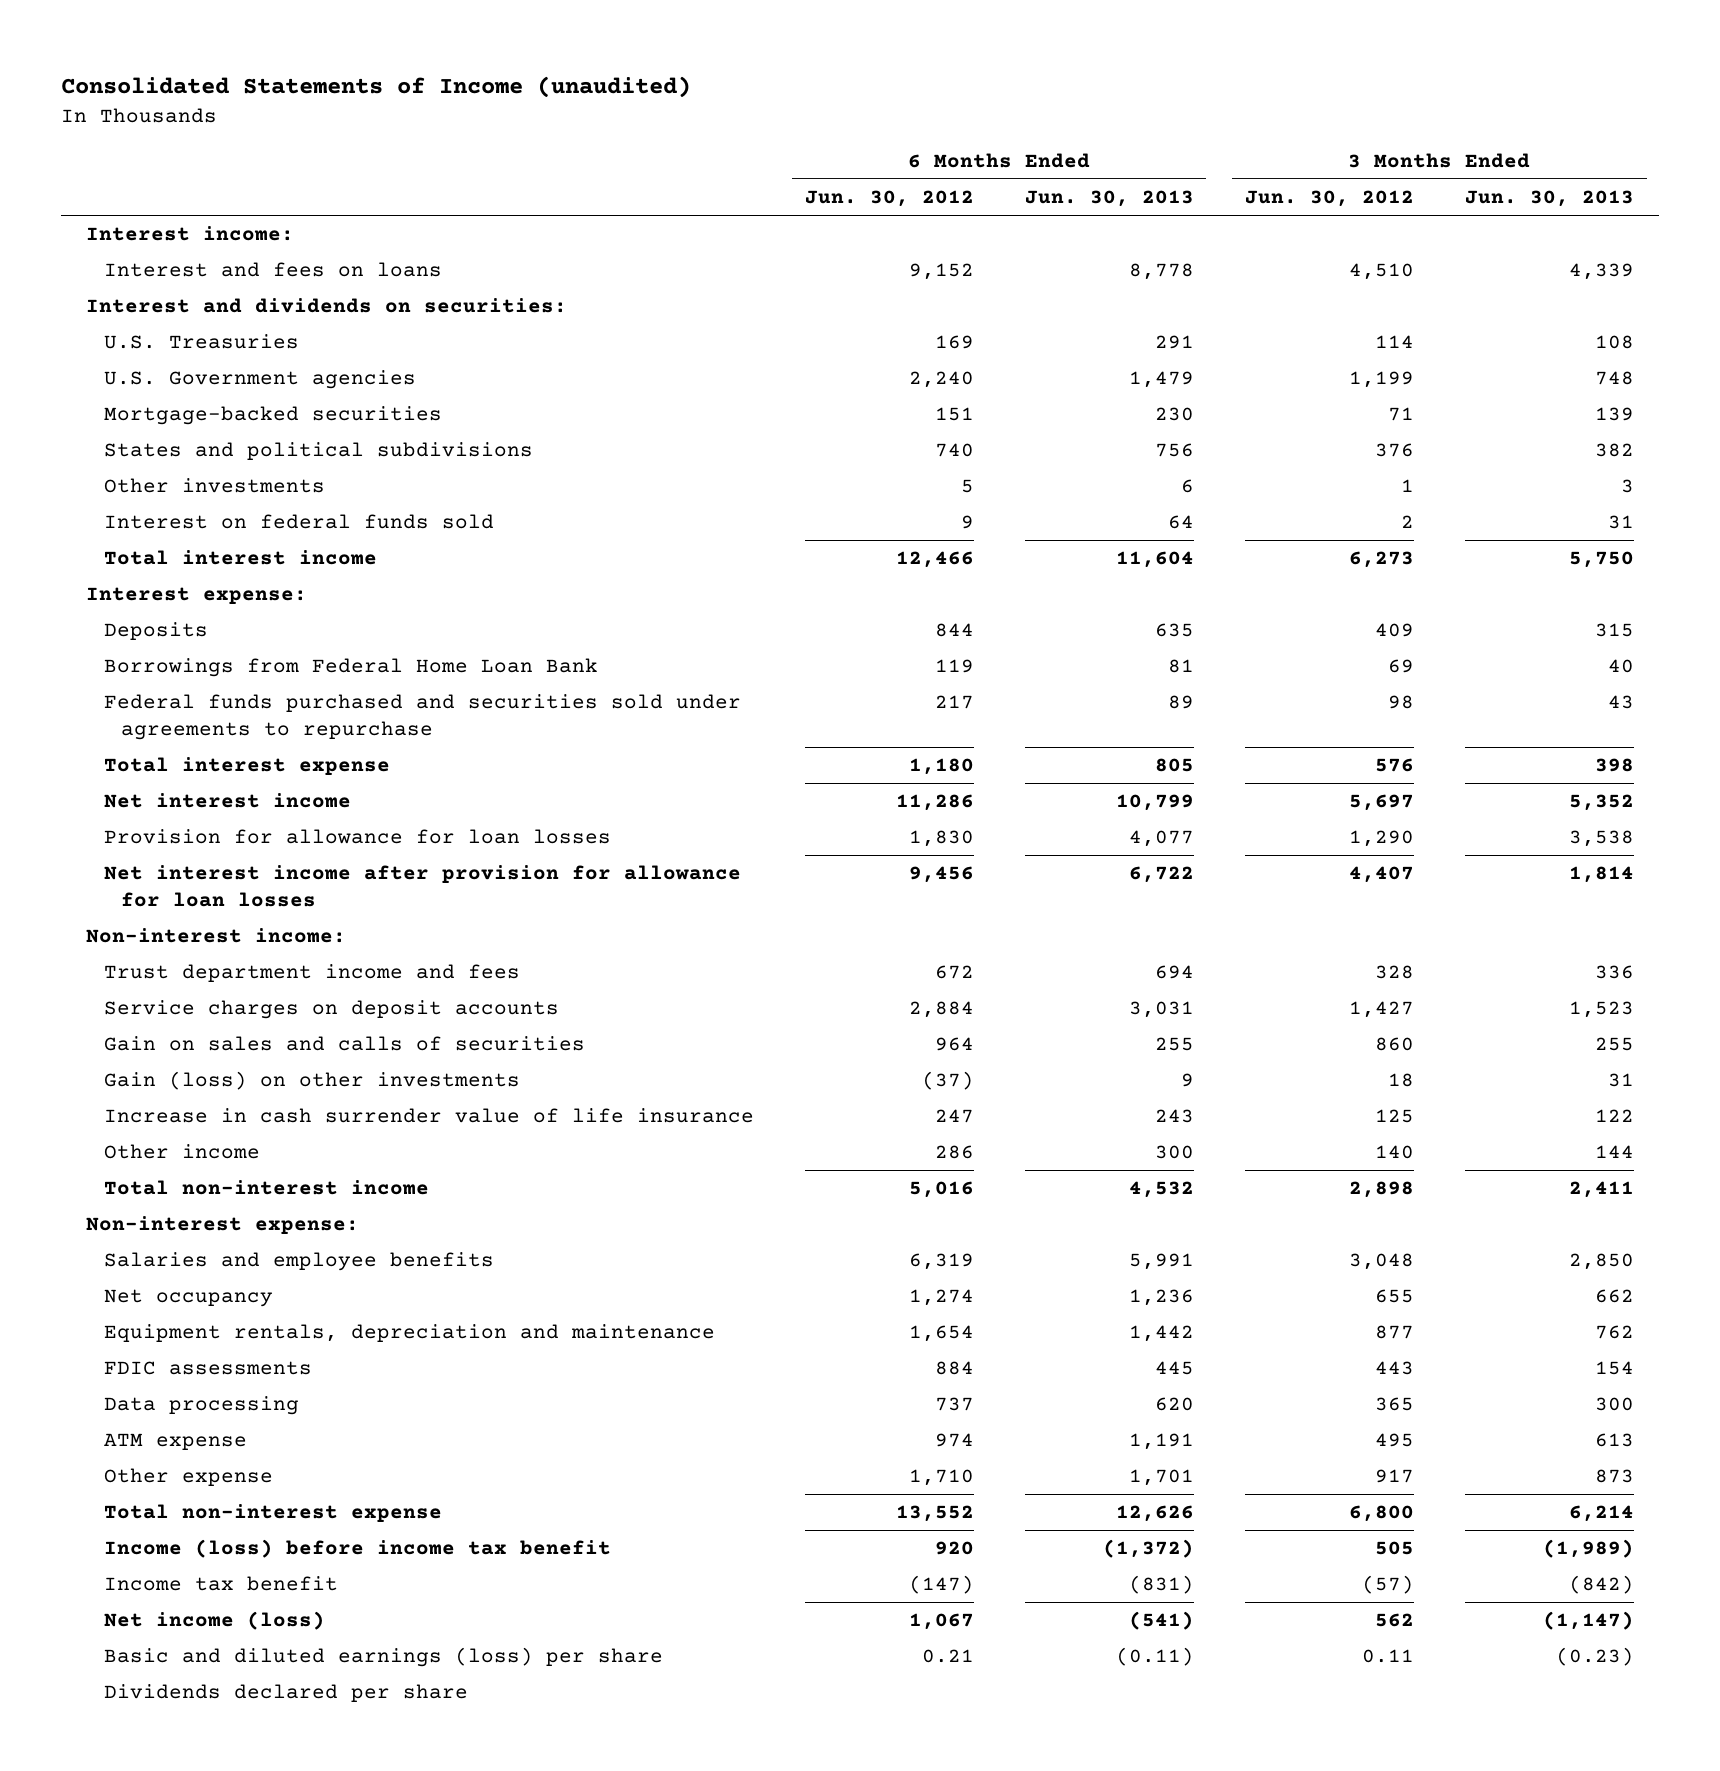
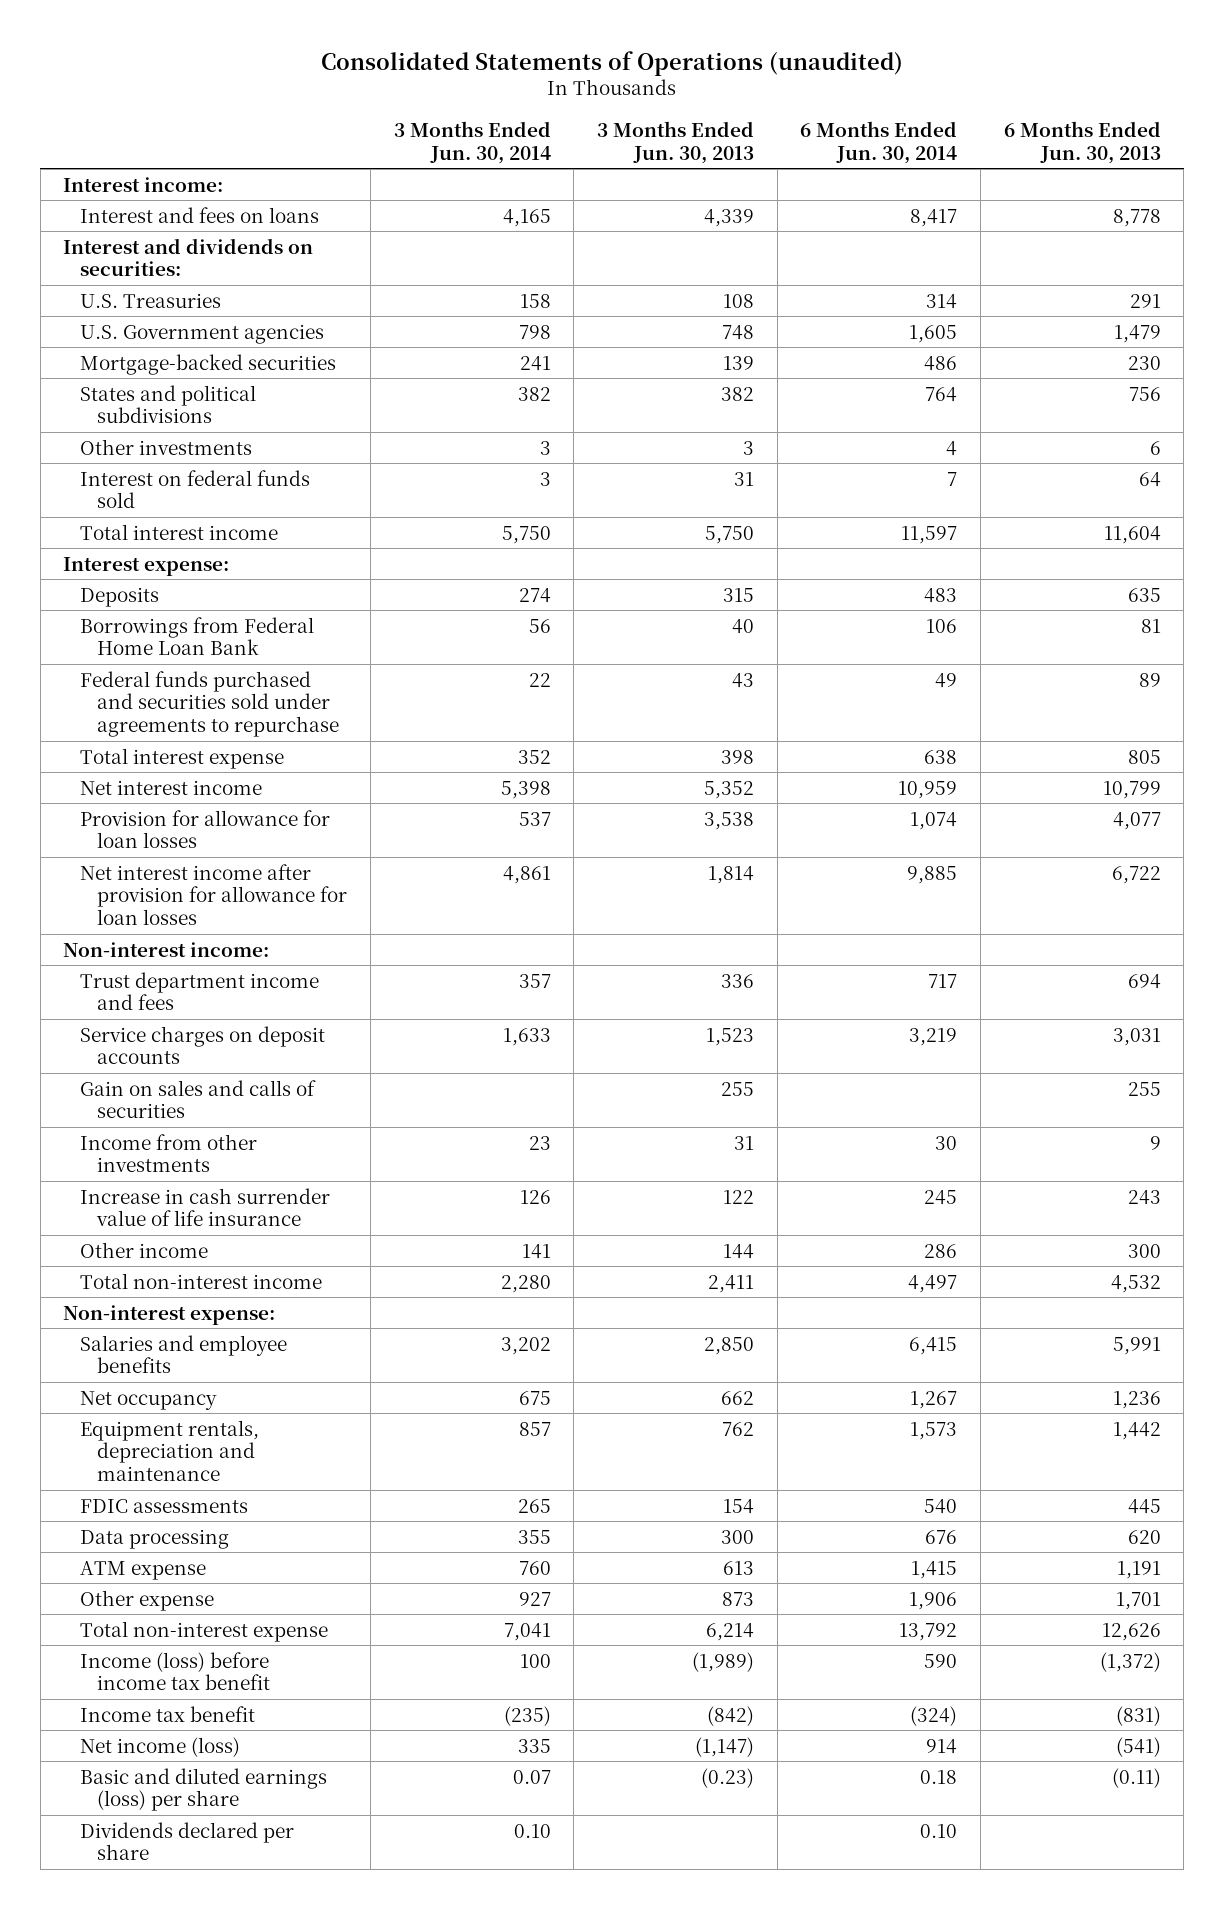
[60,76,691,99] Consolidated Statements of Income (unaudited) -> [321,50,904,76] Consolidated Statements of Operations (unaudited)
[804,190,974,208] Jun. 30, 2012 -> none
[1244,190,1414,208] Jun. 30, 2012 -> none
none -> [393,120,551,164] 3 Months Ended Jun. 30, 2014
none -> [800,120,958,164] 6 Months Ended Jun. 30, 2014
[103,1071,520,1091] Gain (loss) on other investments -> [80,1133,258,1173] Income from other investments

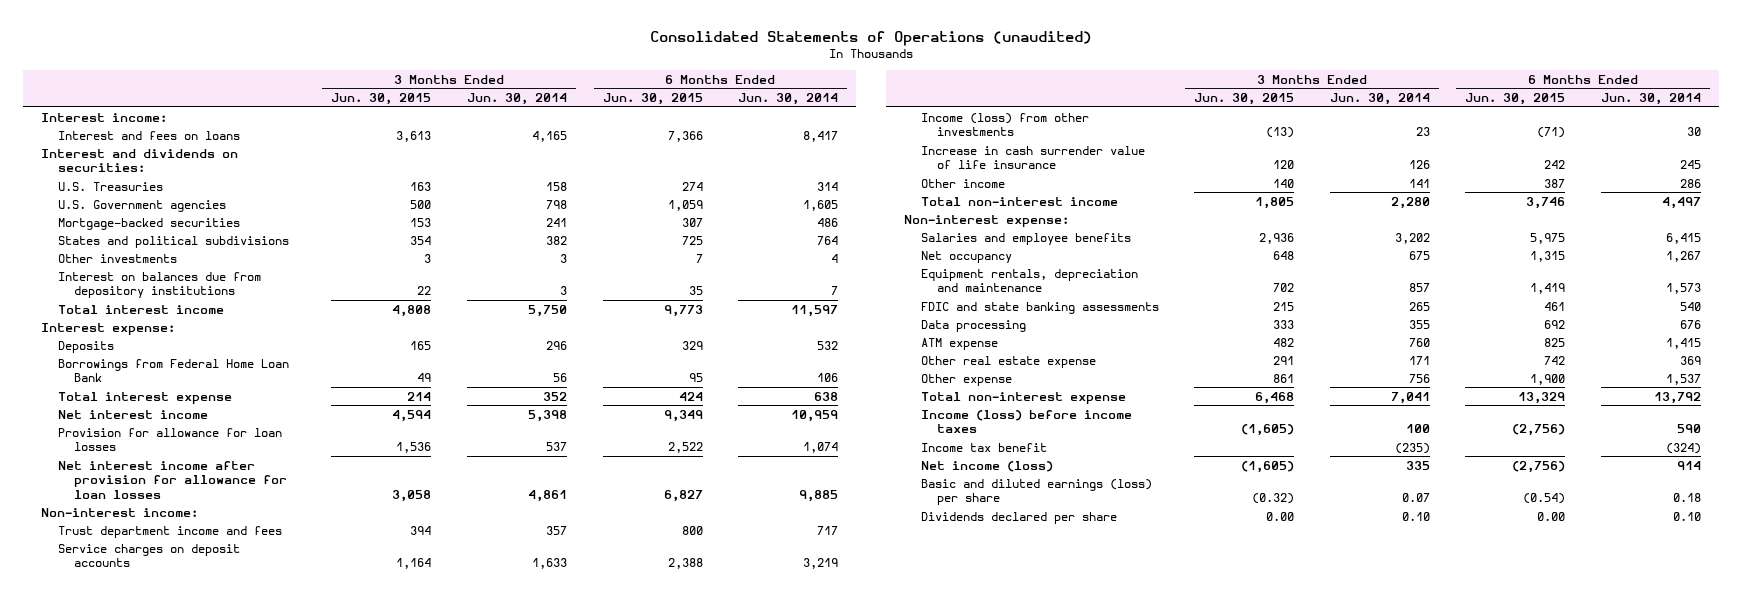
[597,120,755,164] 3 Months Ended Jun. 30, 2013 -> none
[1003,120,1161,164] 6 Months Ended Jun. 30, 2013 -> none
none -> [331,93,432,106] Jun. 30, 2015
none -> [602,93,703,106] Jun. 30, 2015
[80,469,311,509] Interest on federal funds sold -> none
none -> [57,271,261,299] Interest on balances due from depository institutions
[518,587,551,603] 274 -> [545,340,567,350] 296
[924,587,958,603] 483 -> [817,340,839,350] 532
[80,670,340,738] Federal funds purchased and securities sold under agreements to repurchase -> none
[80,1079,317,1119] Gain on sales and calls of securities -> none
[80,1133,258,1173] Income from other investments -> [920,112,1089,137] Income (loss) from other investments
[80,1498,249,1513] FDIC assessments -> [920,301,1159,314] FDIC and state banking assessments
none -> [920,355,1096,368] Other real estate expense
[518,1591,551,1606] 927 -> [1408,373,1430,383] 756
[909,1591,958,1610] 1,906 -> [1666,373,1702,385] 1,537
[80,1651,271,1691] Income (loss) before income tax benefit -> [920,409,1132,434] Income (loss) before income taxes

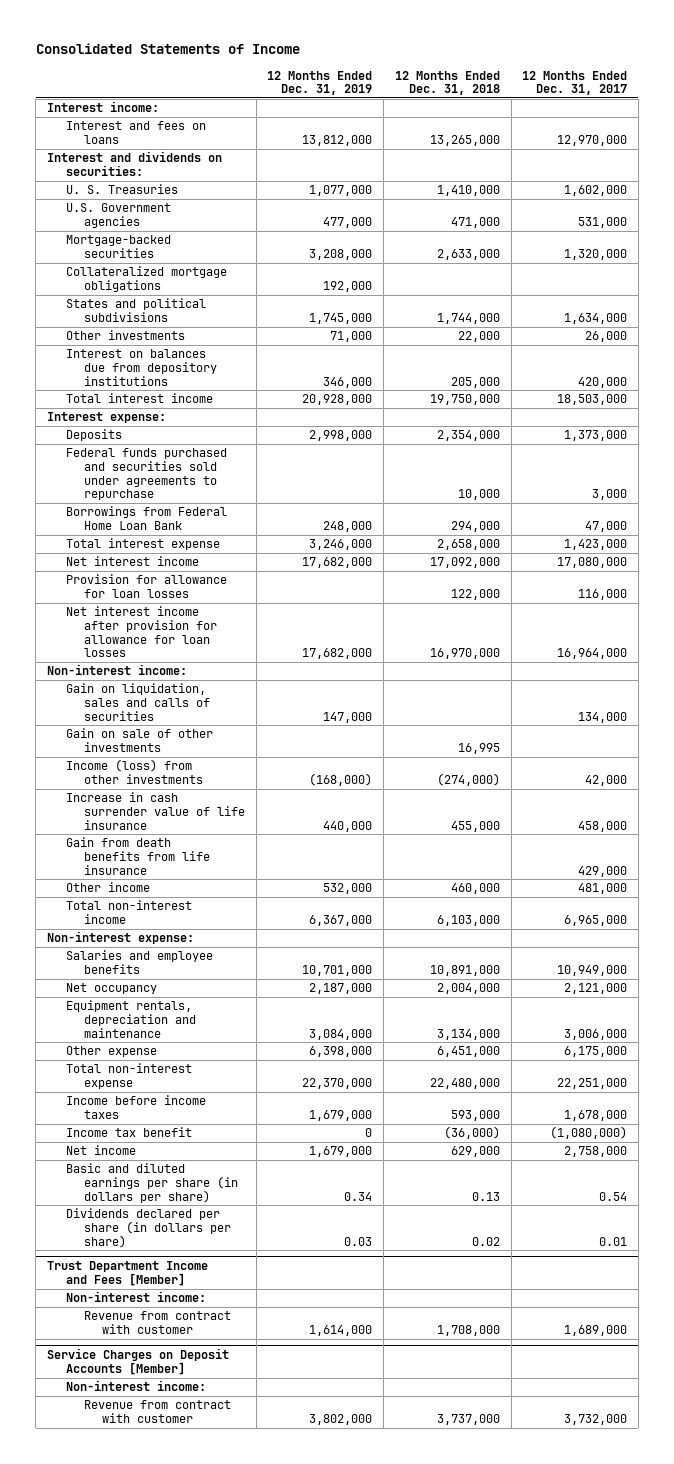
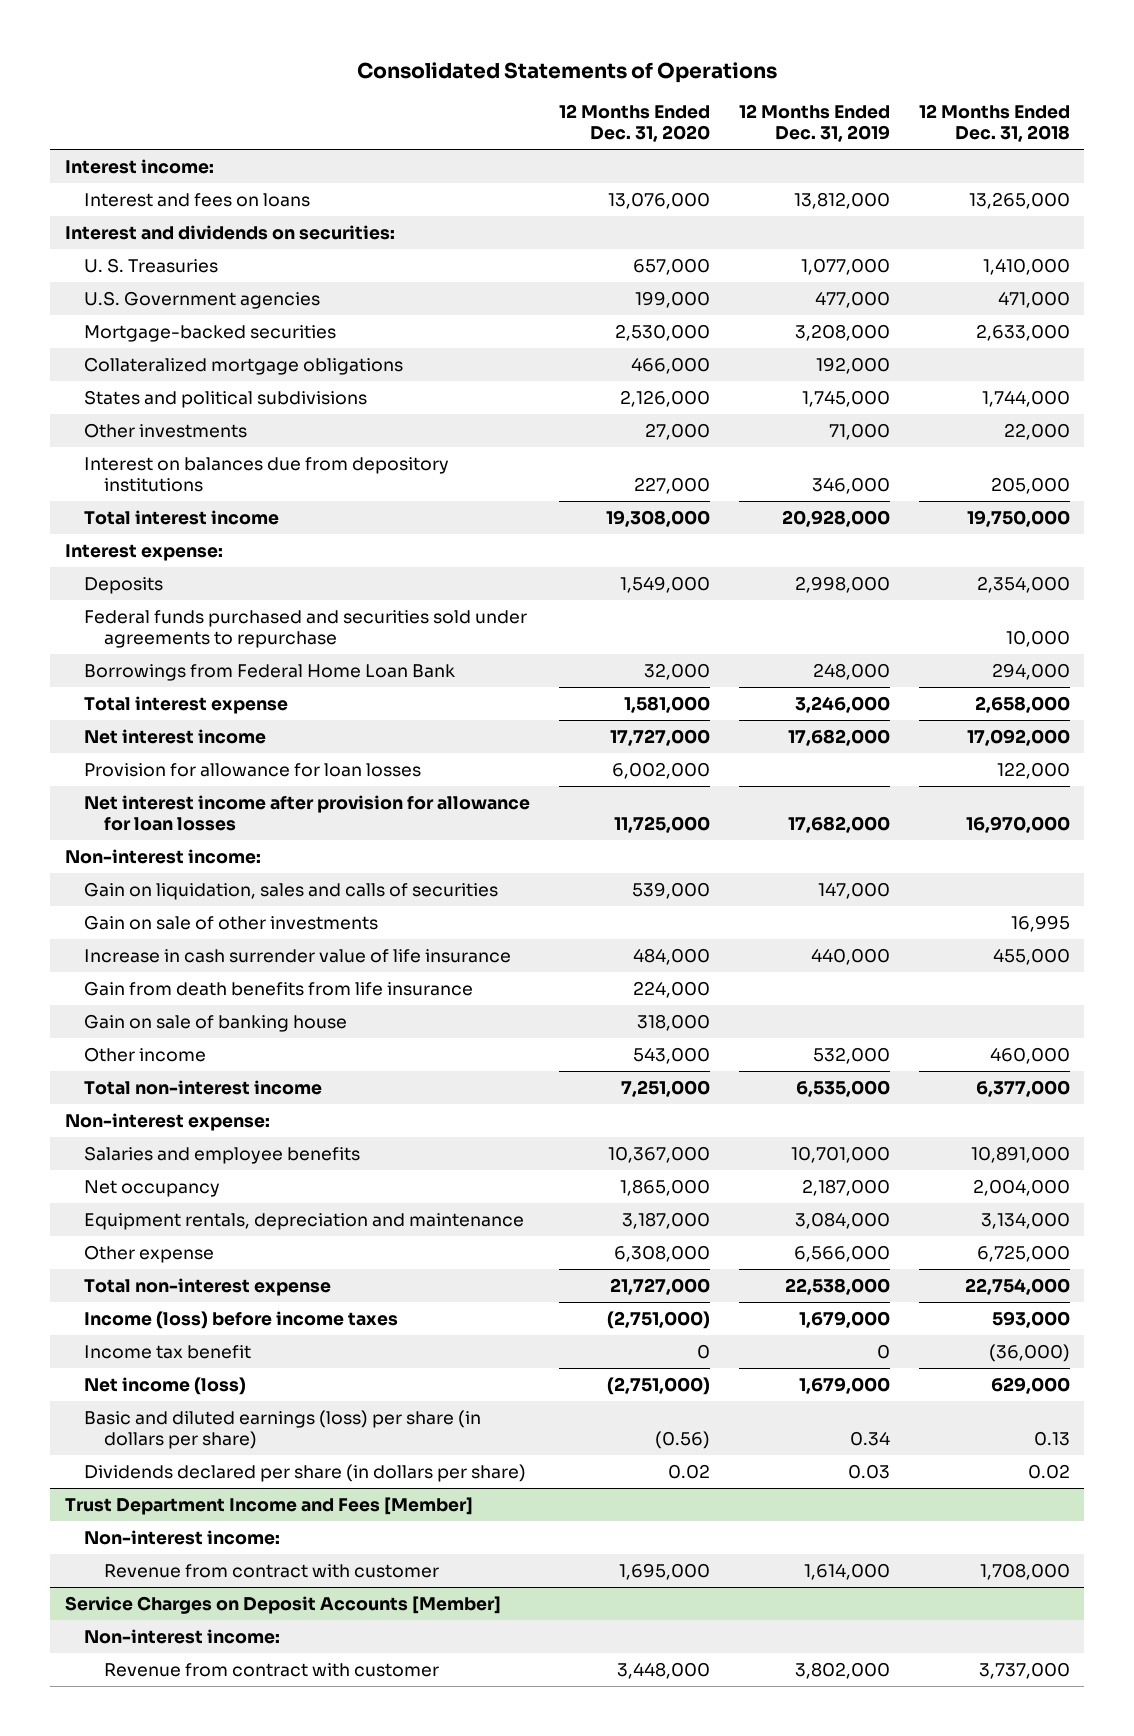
[35,43,300,55] Consolidated Statements of Income -> [357,61,778,83] Consolidated Statements of Operations
[522,70,628,96] 12 Months Ended Dec. 31, 2017 -> none
none -> [559,104,711,142] 12 Months Ended Dec. 31, 2020
[65,759,203,784] Income (loss) from other investments -> none
none -> [84,1014,348,1033] Gain on sale of banking house
[309,914,373,926] 6,367,000 -> [795,1080,890,1098] 6,535,000
[436,914,500,926] 6,103,000 -> [975,1080,1070,1098] 6,377,000
[309,1046,373,1058] 6,398,000 -> [793,1245,890,1263] 6,566,000
[436,1046,500,1058] 6,451,000 -> [976,1245,1070,1263] 6,725,000
[302,1077,373,1089] 22,370,000 -> [784,1278,890,1296] 22,538,000
[429,1077,500,1089] 22,480,000 -> [964,1278,1070,1296] 22,754,000
[65,1095,206,1119] Income before income taxes -> [84,1311,399,1330] Income (loss) before income taxes
[65,1145,136,1156] Net income -> [84,1377,247,1396] Net income (loss)
[65,1163,238,1203] Basic and diluted earnings per share (in dollars per share) -> [84,1410,482,1449] Basic and diluted earnings (loss) per share (in dollars per share)

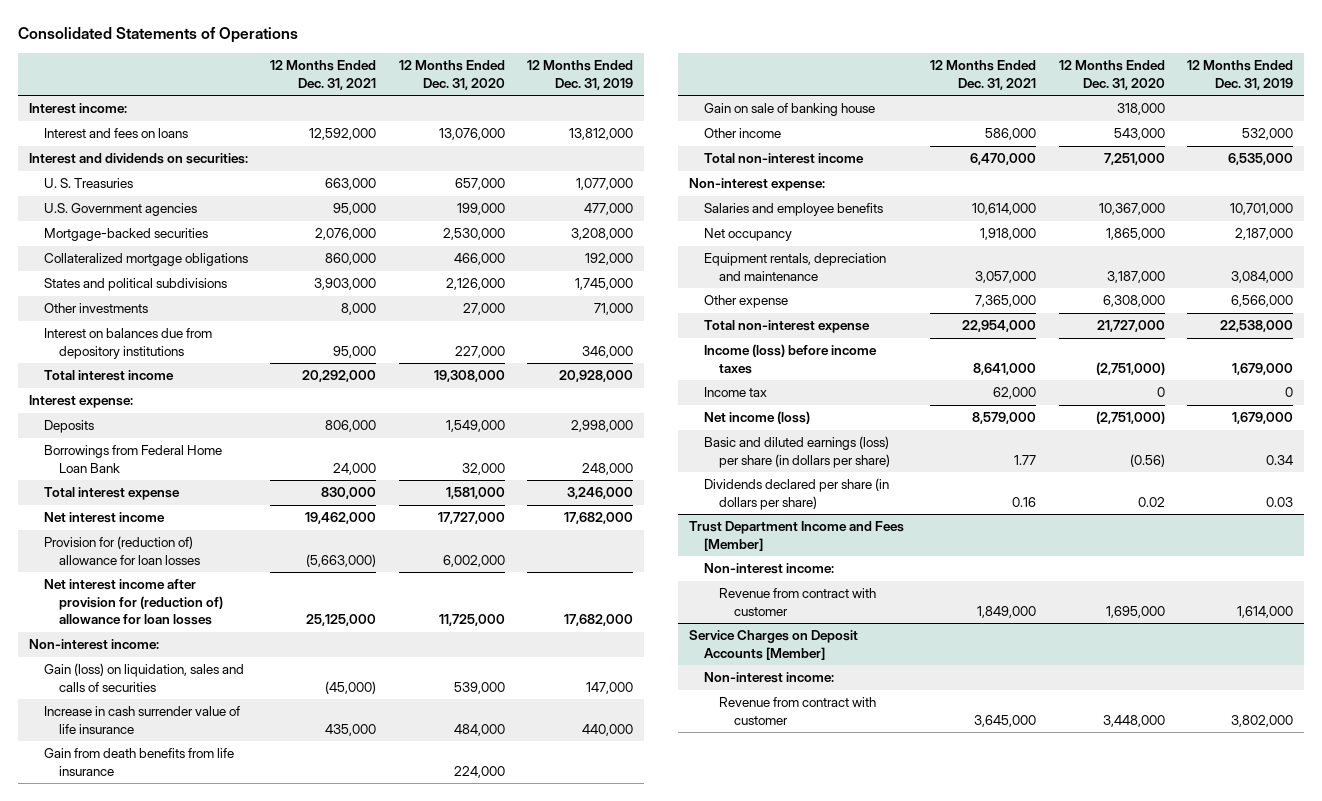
[918,104,1070,142] 12 Months Ended Dec. 31, 2018 -> none
none -> [270,60,377,90] 12 Months Ended Dec. 31, 2021
[84,610,528,648] Federal funds purchased and securities sold under agreements to repurchase -> none
[84,763,422,778] Provision for allowance for loan losses -> [43,536,200,565] Provision for (reduction of) allowance for loan losses
[84,795,531,831] Net interest income after provision for allowance for loan losses -> [43,579,223,626] Net interest income after provision for (reduction of) allowance for loan losses
[84,915,379,931] Gain on sale of other investments -> none
[84,882,499,901] Gain on liquidation, sales and calls of securities -> [43,663,244,692] Gain (loss) on liquidation, sales and calls of securities
[84,1345,252,1360] Income tax benefit -> [703,387,767,398] Income tax

